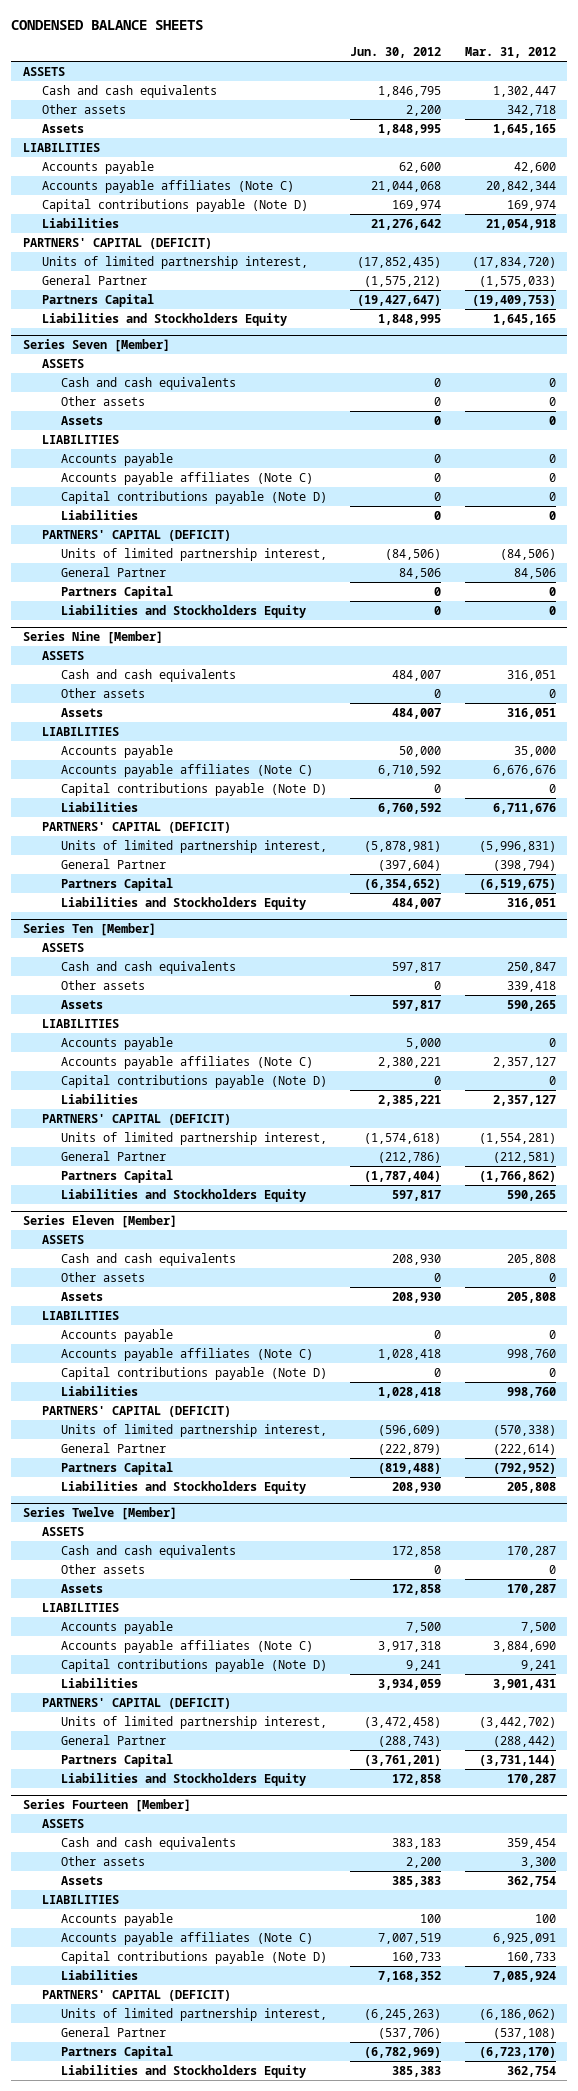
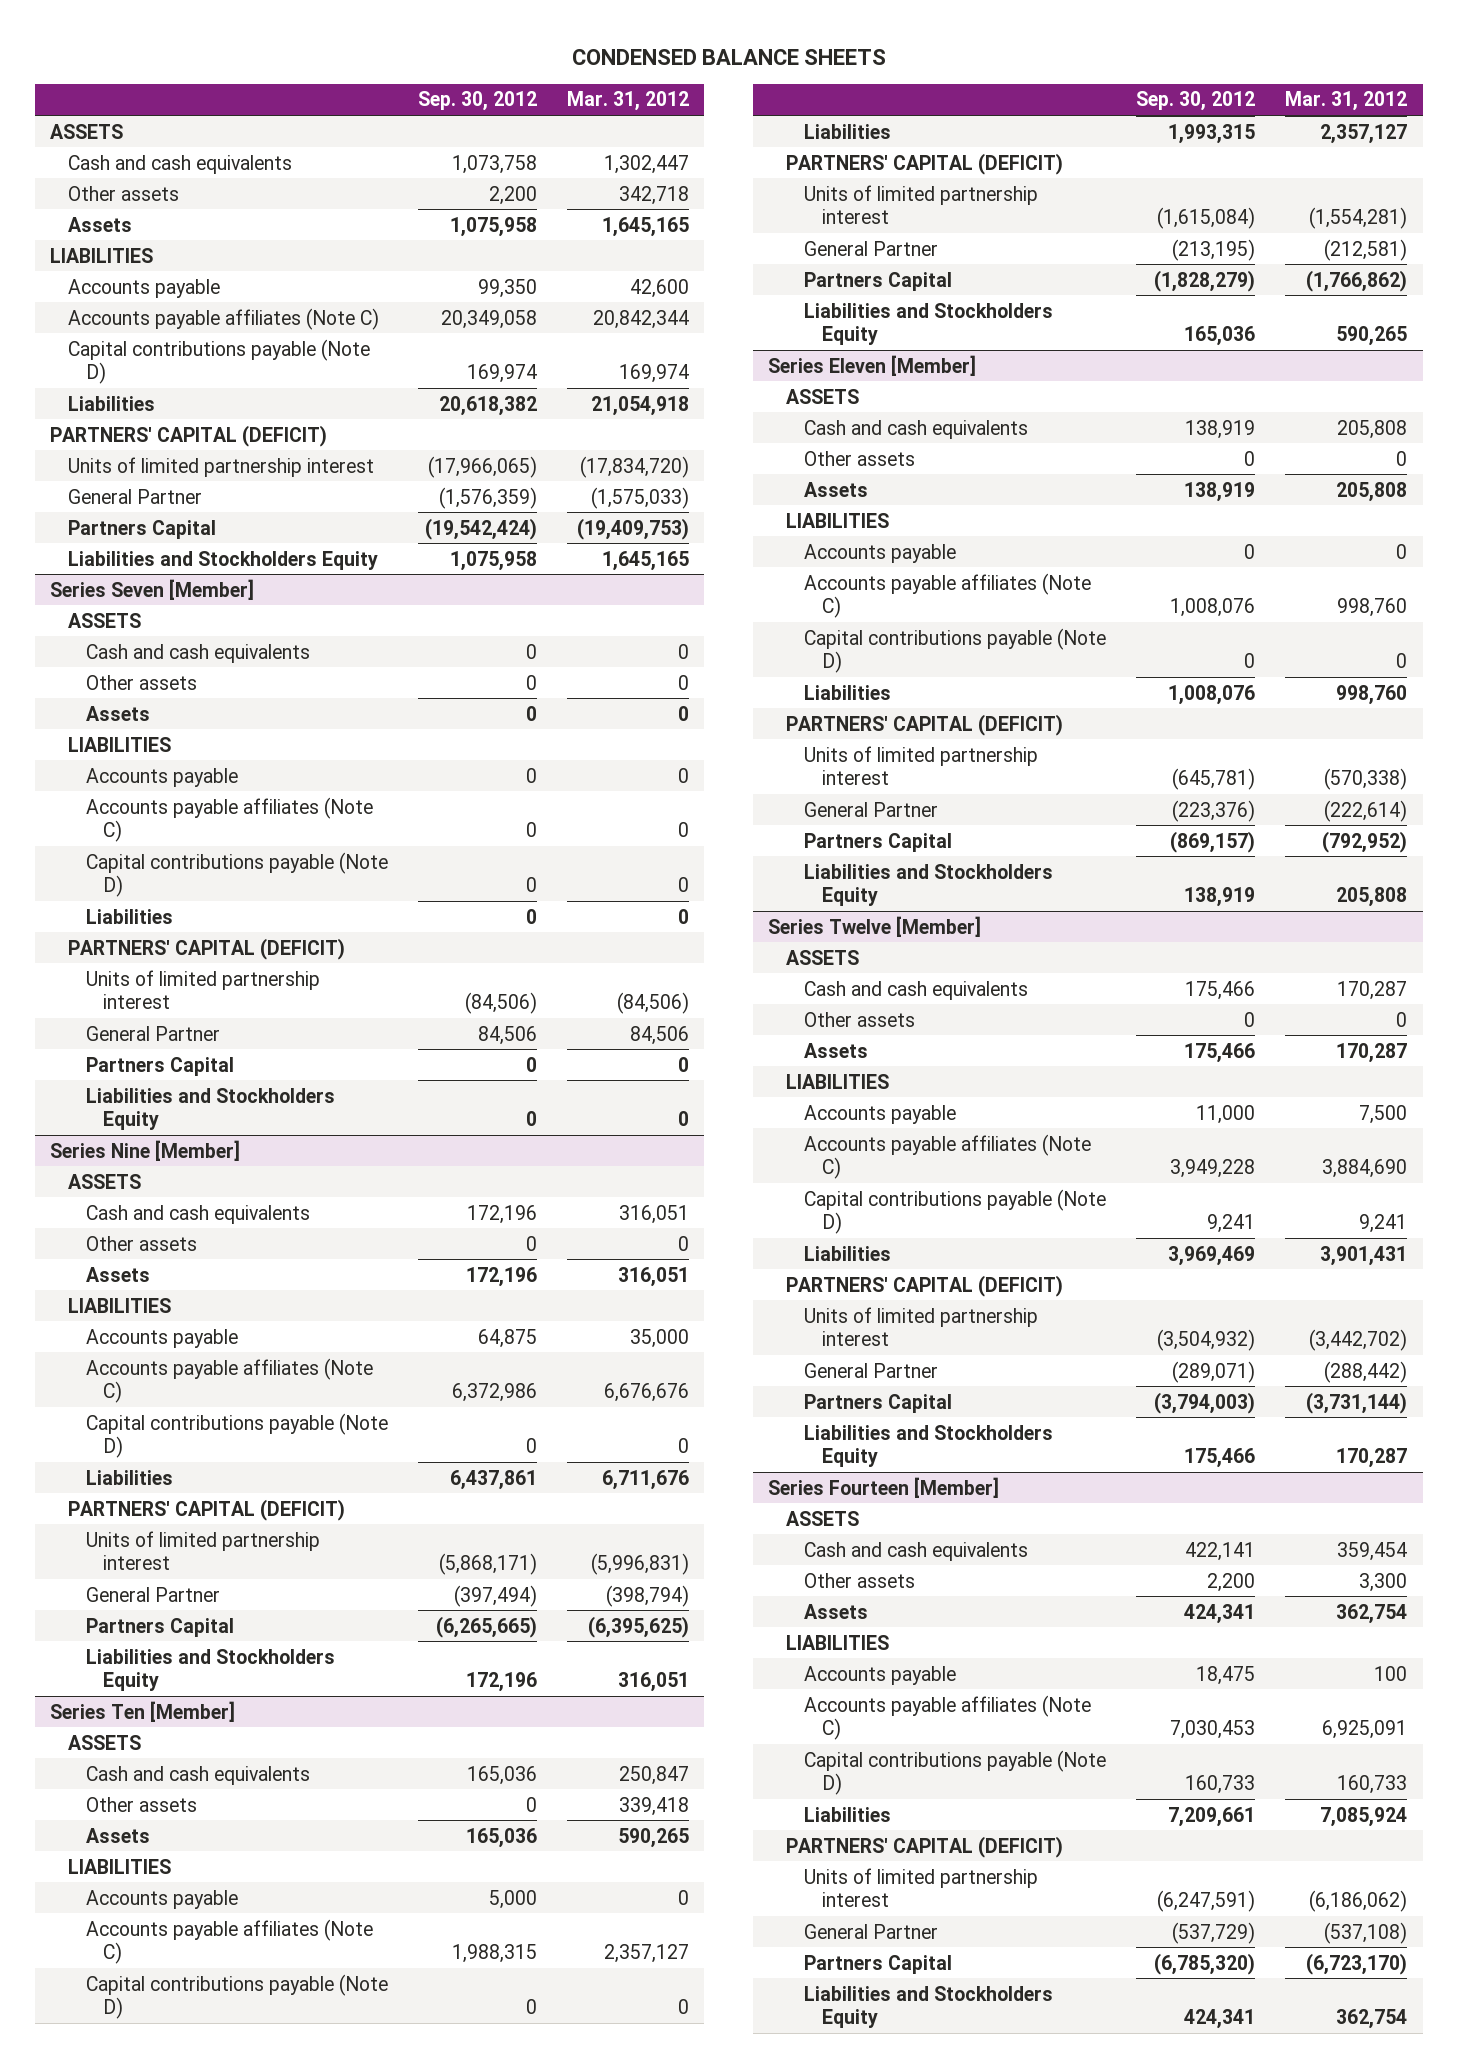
[350,47,442,59] Jun. 30, 2012 -> none
none -> [417,91,537,112] Sep. 30, 2012
[41,255,308,269] Units of limited partnership interest, -> [67,456,374,477] Units of limited partnership interest
[61,547,328,561] Units of limited partnership interest, -> [85,969,320,1010] Units of limited partnership interest
[61,839,328,853] Units of limited partnership interest, -> [85,1530,320,1571] Units of limited partnership interest
[478,878,556,890] (6,519,675) -> [588,1615,690,1638] (6,395,625)
[61,1131,328,1145] Units of limited partnership interest, -> [803,184,1038,225] Units of limited partnership interest
[61,1423,328,1437] Units of limited partnership interest, -> [803,745,1038,786] Units of limited partnership interest
[61,1715,328,1729] Units of limited partnership interest, -> [803,1306,1038,1347] Units of limited partnership interest
[61,2007,328,2021] Units of limited partnership interest, -> [803,1867,1038,1908] Units of limited partnership interest

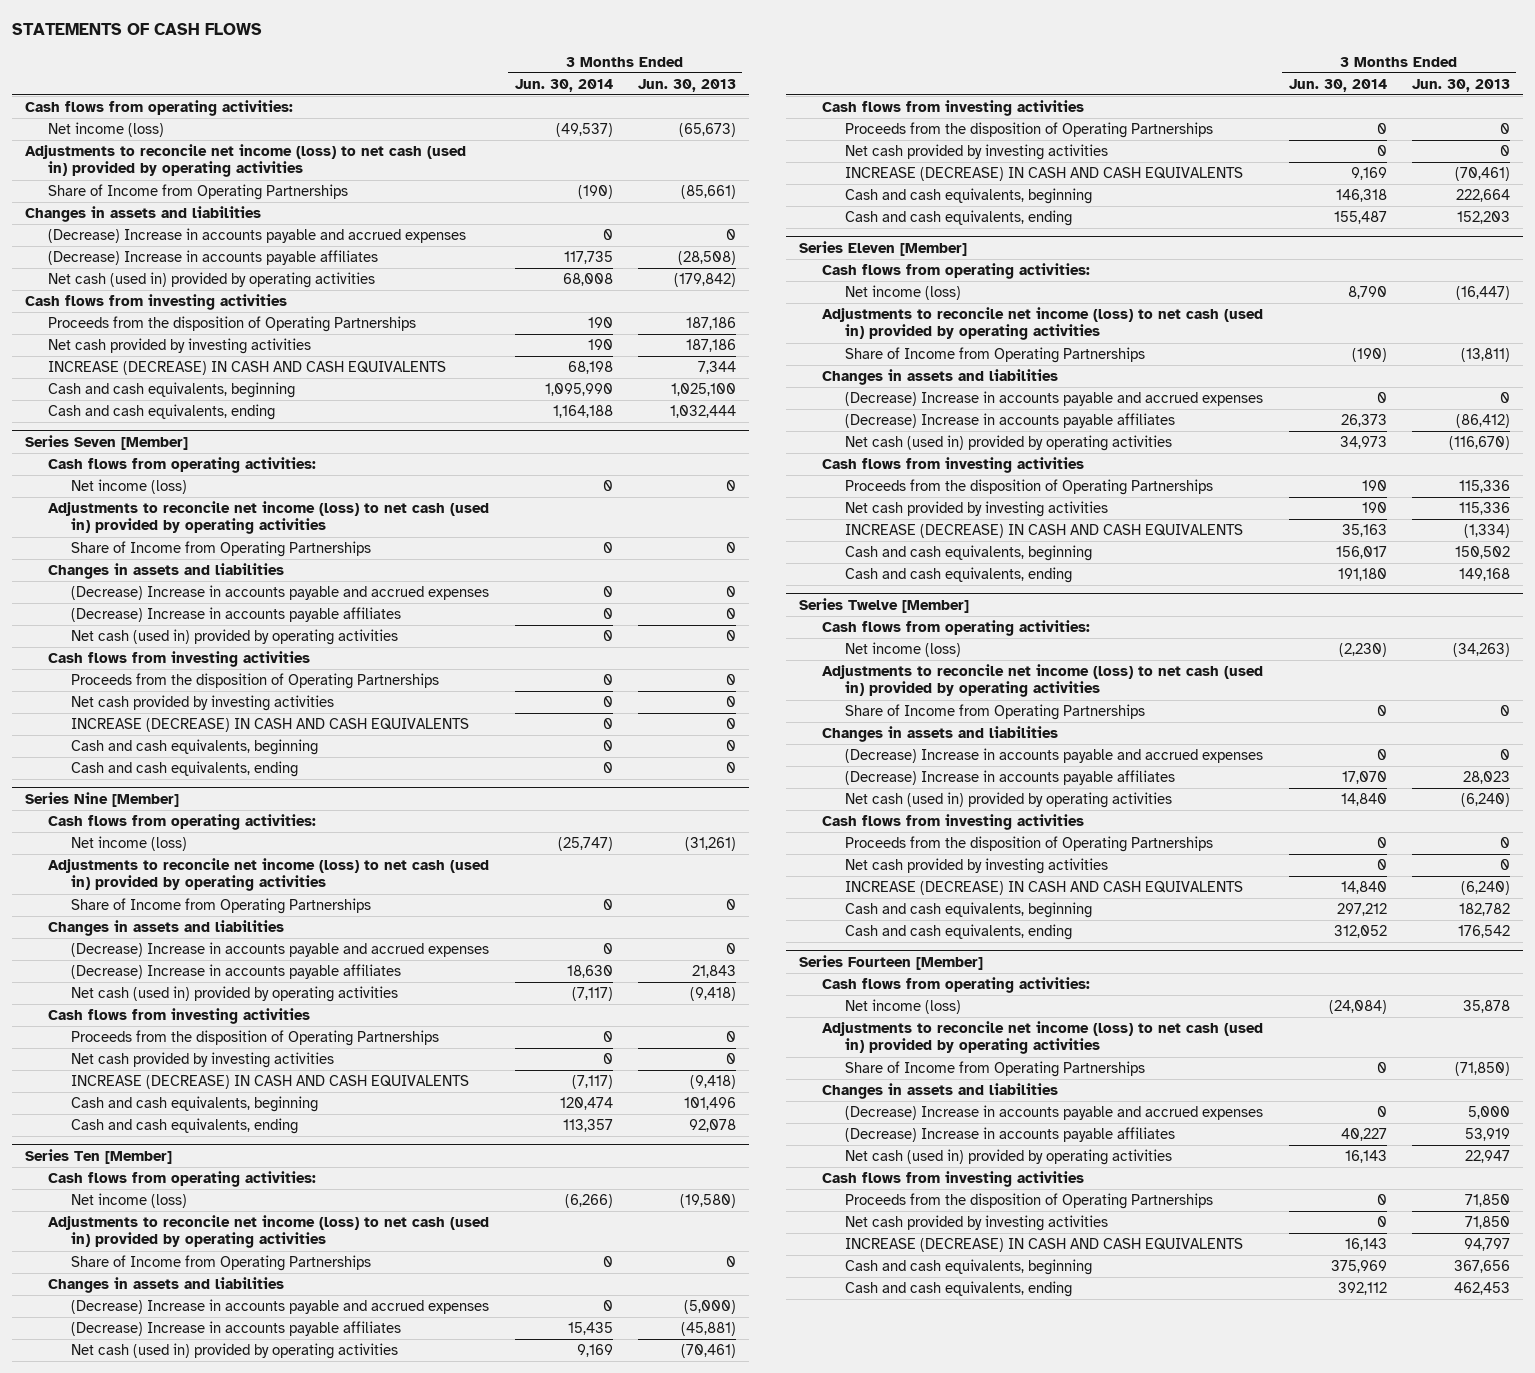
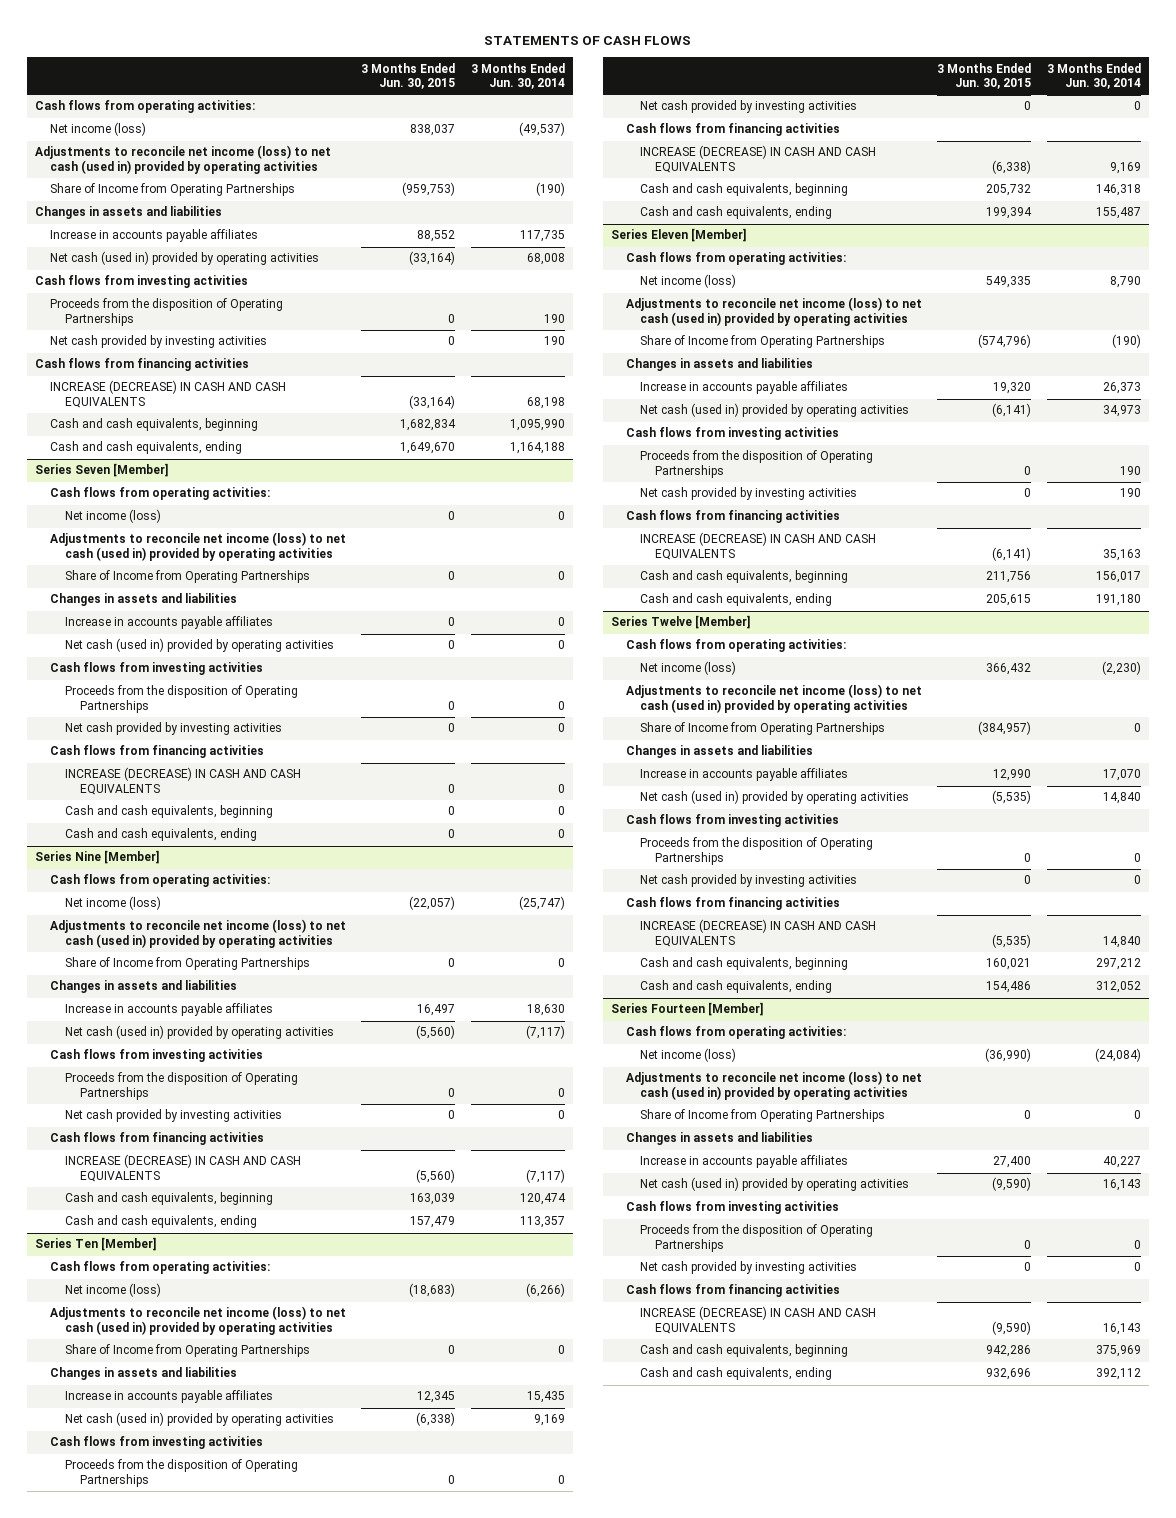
[638,78,737,92] Jun. 30, 2013 -> none
none -> [361,62,456,90] 3 Months Ended Jun. 30, 2015
[48,228,467,244] (Decrease) Increase in accounts payable and accrued expenses -> none
[48,250,379,266] (Decrease) Increase in accounts payable affiliates -> [49,229,258,243] Increase in accounts payable affiliates
none -> [34,358,249,372] Cash flows from financing activities
[71,585,490,601] (Decrease) Increase in accounts payable and accrued expenses -> none
[71,607,402,623] (Decrease) Increase in accounts payable affiliates -> [64,616,273,630] Increase in accounts payable affiliates
none -> [49,745,264,759] Cash flows from financing activities
[71,942,490,958] (Decrease) Increase in accounts payable and accrued expenses -> none
[71,964,402,980] (Decrease) Increase in accounts payable affiliates -> [64,1003,273,1017] Increase in accounts payable affiliates
none -> [49,1132,264,1146] Cash flows from financing activities
[71,1299,490,1315] (Decrease) Increase in accounts payable and accrued expenses -> none
[71,1321,402,1337] (Decrease) Increase in accounts payable affiliates -> [64,1390,273,1404] Increase in accounts payable affiliates
none -> [625,123,840,137] Cash flows from financing activities
[845,391,1264,407] (Decrease) Increase in accounts payable and accrued expenses -> none
[845,413,1176,429] (Decrease) Increase in accounts payable affiliates -> [640,381,849,395] Increase in accounts payable affiliates
none -> [625,510,840,524] Cash flows from financing activities
[845,748,1264,764] (Decrease) Increase in accounts payable and accrued expenses -> none
[845,770,1176,786] (Decrease) Increase in accounts payable affiliates -> [640,768,849,782] Increase in accounts payable affiliates
none -> [625,897,840,911] Cash flows from financing activities
[845,1105,1264,1121] (Decrease) Increase in accounts payable and accrued expenses -> none
[845,1127,1176,1143] (Decrease) Increase in accounts payable affiliates -> [640,1155,849,1169] Increase in accounts payable affiliates
none -> [625,1284,840,1298] Cash flows from financing activities

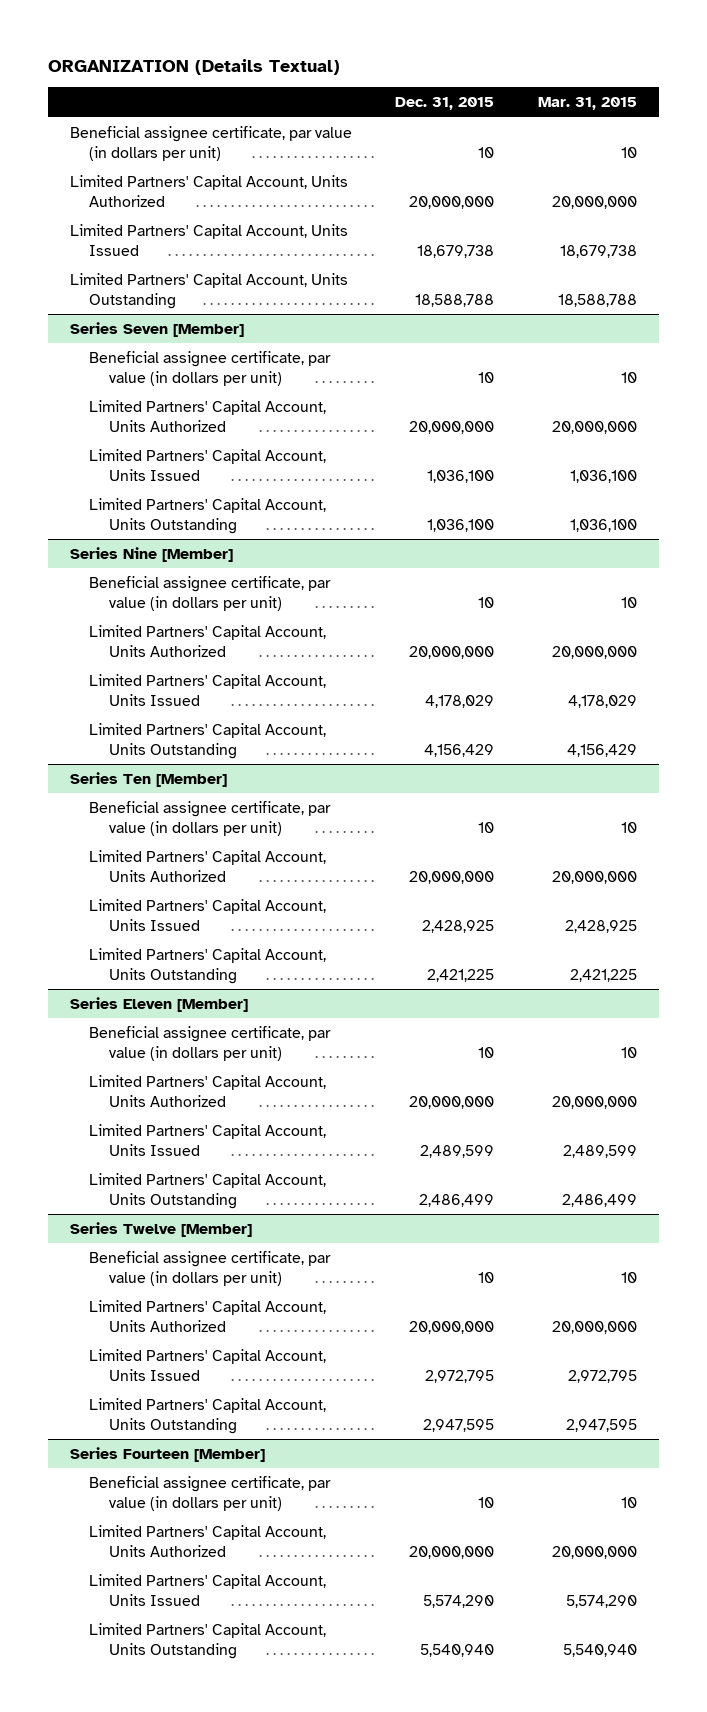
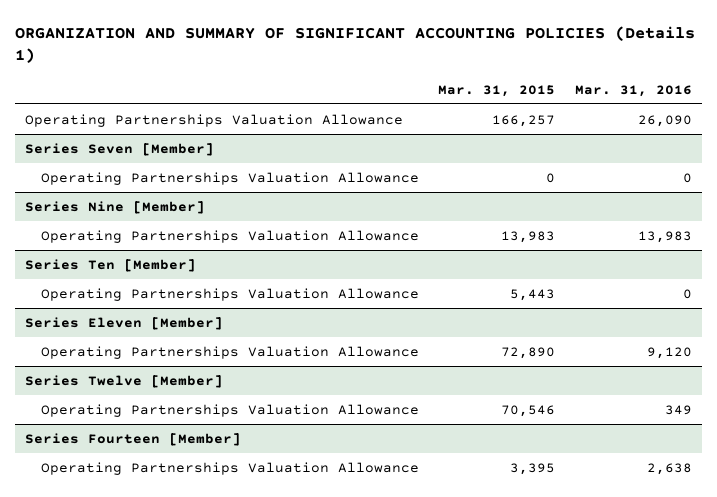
[47,58,340,75] ORGANIZATION (Details Textual) -> [14,25,695,64] ORGANIZATION AND SUMMARY OF SIGNIFICANT ACCOUNTING POLICIES (Details 1)
[395,97,495,111] Dec. 31, 2015 -> none
none -> [574,84,692,97] Mar. 31, 2016
[69,125,352,162] Beneficial assignee certificate, par value (in dollars per unit) -> none
[69,174,348,208] Limited Partners' Capital Account, Units Authorized -> none
[69,223,348,257] Limited Partners' Capital Account, Units Issued -> none
[69,272,348,310] Limited Partners' Capital Account, Units Outstanding -> none
none -> [24,113,403,127] Operating Partnerships Valuation Allowance
[89,350,332,387] Beneficial assignee certificate, par value (in dollars per unit) -> none
[89,399,327,433] Limited Partners' Capital Account, Units Authorized -> none
[89,448,327,482] Limited Partners' Capital Account, Units Issued -> none
[89,497,327,535] Limited Partners' Capital Account, Units Outstanding -> none
none -> [40,171,419,185] Operating Partnerships Valuation Allowance
[89,575,332,612] Beneficial assignee certificate, par value (in dollars per unit) -> none
[89,624,327,658] Limited Partners' Capital Account, Units Authorized -> none
[89,673,327,707] Limited Partners' Capital Account, Units Issued -> none
[89,722,327,760] Limited Partners' Capital Account, Units Outstanding -> none
none -> [40,229,419,243] Operating Partnerships Valuation Allowance
[89,800,332,837] Beneficial assignee certificate, par value (in dollars per unit) -> none
[89,849,327,883] Limited Partners' Capital Account, Units Authorized -> none
[89,898,327,932] Limited Partners' Capital Account, Units Issued -> none
[89,947,327,985] Limited Partners' Capital Account, Units Outstanding -> none
none -> [40,287,419,301] Operating Partnerships Valuation Allowance
[89,1025,332,1062] Beneficial assignee certificate, par value (in dollars per unit) -> none
[89,1074,327,1108] Limited Partners' Capital Account, Units Authorized -> none
[89,1123,327,1157] Limited Partners' Capital Account, Units Issued -> none
[89,1172,327,1210] Limited Partners' Capital Account, Units Outstanding -> none
none -> [40,345,419,359] Operating Partnerships Valuation Allowance
[89,1250,332,1287] Beneficial assignee certificate, par value (in dollars per unit) -> none
[89,1299,327,1333] Limited Partners' Capital Account, Units Authorized -> none
[89,1348,327,1382] Limited Partners' Capital Account, Units Issued -> none
[89,1397,327,1435] Limited Partners' Capital Account, Units Outstanding -> none
none -> [40,403,419,417] Operating Partnerships Valuation Allowance
[89,1475,332,1512] Beneficial assignee certificate, par value (in dollars per unit) -> none
[89,1524,327,1558] Limited Partners' Capital Account, Units Authorized -> none
[89,1573,327,1607] Limited Partners' Capital Account, Units Issued -> none
[89,1622,327,1660] Limited Partners' Capital Account, Units Outstanding -> none
none -> [40,461,419,475] Operating Partnerships Valuation Allowance

